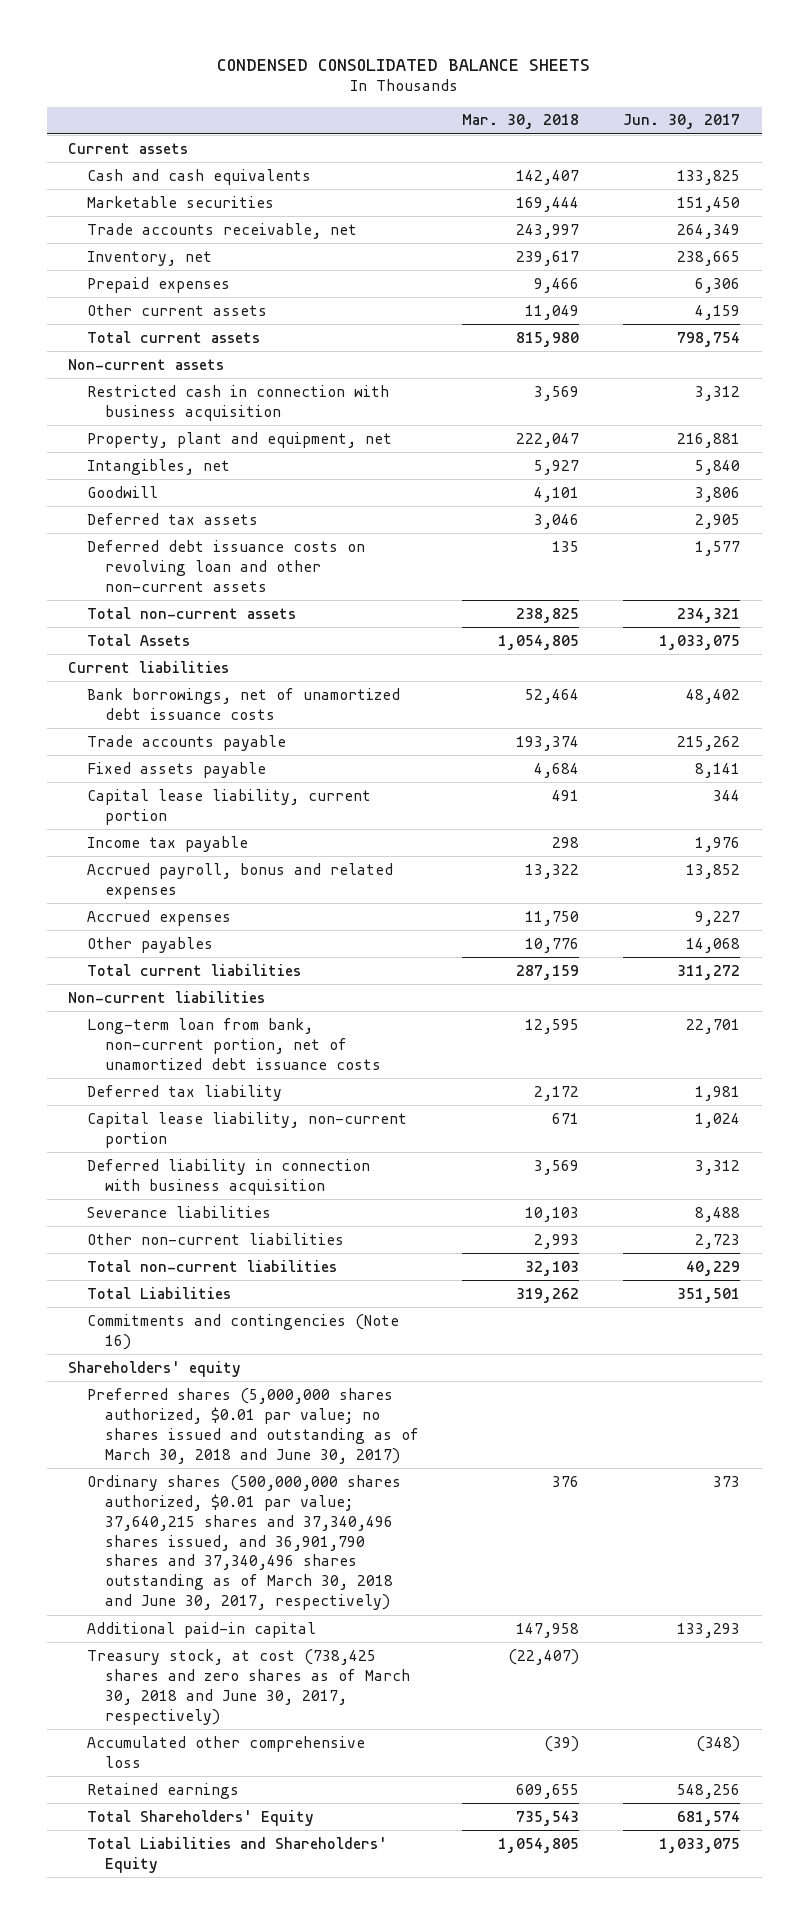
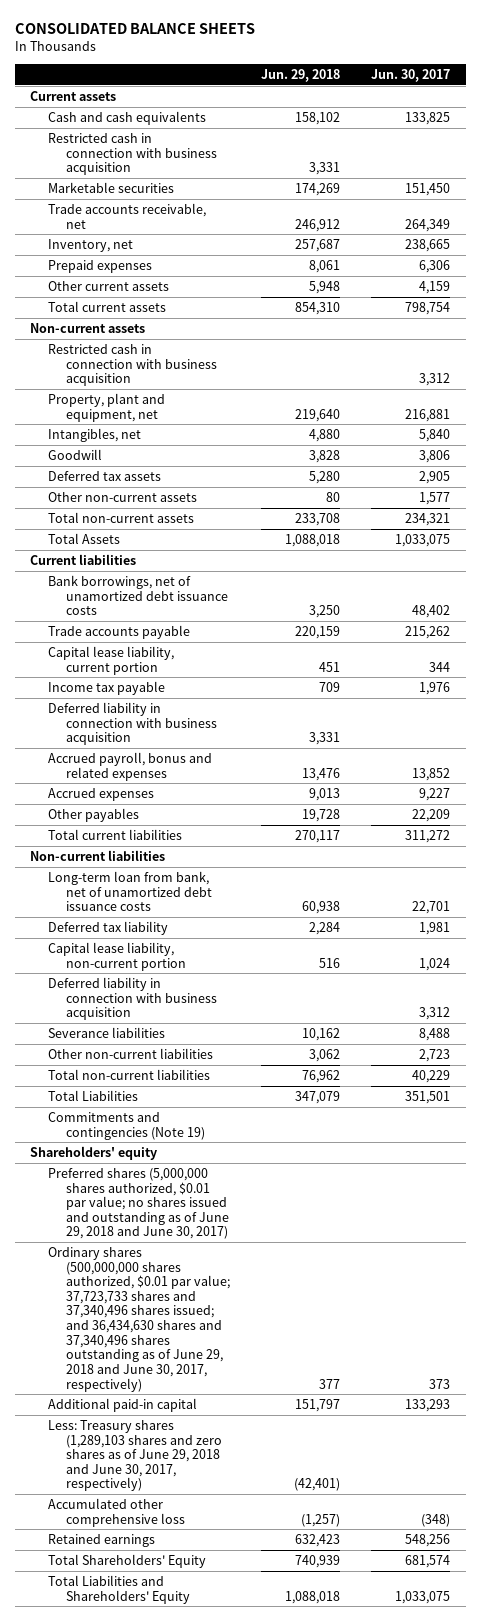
[217,58,591,71] CONDENSED CONSOLIDATED BALANCE SHEETS -> [14,23,255,35] CONSOLIDATED BALANCE SHEETS
[462,114,580,130] Mar. 30, 2018 -> none
none -> [261,69,341,83] Jun. 29, 2018
none -> [48,133,218,176] Restricted cash in connection with business acquisition
[86,539,365,592] Deferred debt issuance costs on revolving loan and other non-current assets -> [48,492,198,503] Other non-current assets
[86,761,266,778] Fixed assets payable -> none
none -> [48,702,218,746] Deferred liability in connection with business acquisition
[685,937,740,953] 14,068 -> [412,809,451,823] 22,209
[86,1017,382,1070] Long-term loan from bank, non-current portion, net of unamortized debt issuance costs -> [48,871,213,912] Long-term loan from bank, net of unamortized debt issuance costs
[86,1313,399,1350] Commitments and contingencies (Note 16) -> [48,1112,206,1140] Commitments and contingencies (Note 19)
[86,1387,420,1464] Preferred shares (5,000,000 shares authorized, $0.01 par value; no shares issued and outstanding as of March 30, 2018 and June 30, 2017) -> [48,1168,230,1240] Preferred shares (5,000,000 shares authorized, $0.01 par value; no shares issued and outstanding as of June 29, 2018 and June 30, 2017)
[86,1474,401,1611] Ordinary shares (500,000,000 shares authorized, $0.01 par value; 37,640,215 shares and 37,340,496 shares issued, and 36,901,790 shares and 37,340,496 shares outstanding as of March 30, 2018 and June 30, 2017, respectively) -> [48,1247,231,1392] Ordinary shares (500,000,000 shares authorized, $0.01 par value; 37,723,733 shares and 37,340,496 shares issued; and 36,434,630 shares and 37,340,496 shares outstanding as of June 29, 2018 and June 30, 2017, respectively)
[86,1648,411,1725] Treasury stock, at cost (738,425 shares and zero shares as of March 30, 2018 and June 30, 2017, respectively) -> [48,1420,223,1492] Less: Treasury shares (1,289,103 shares and zero shares as of June 29, 2018 and June 30, 2017, respectively)

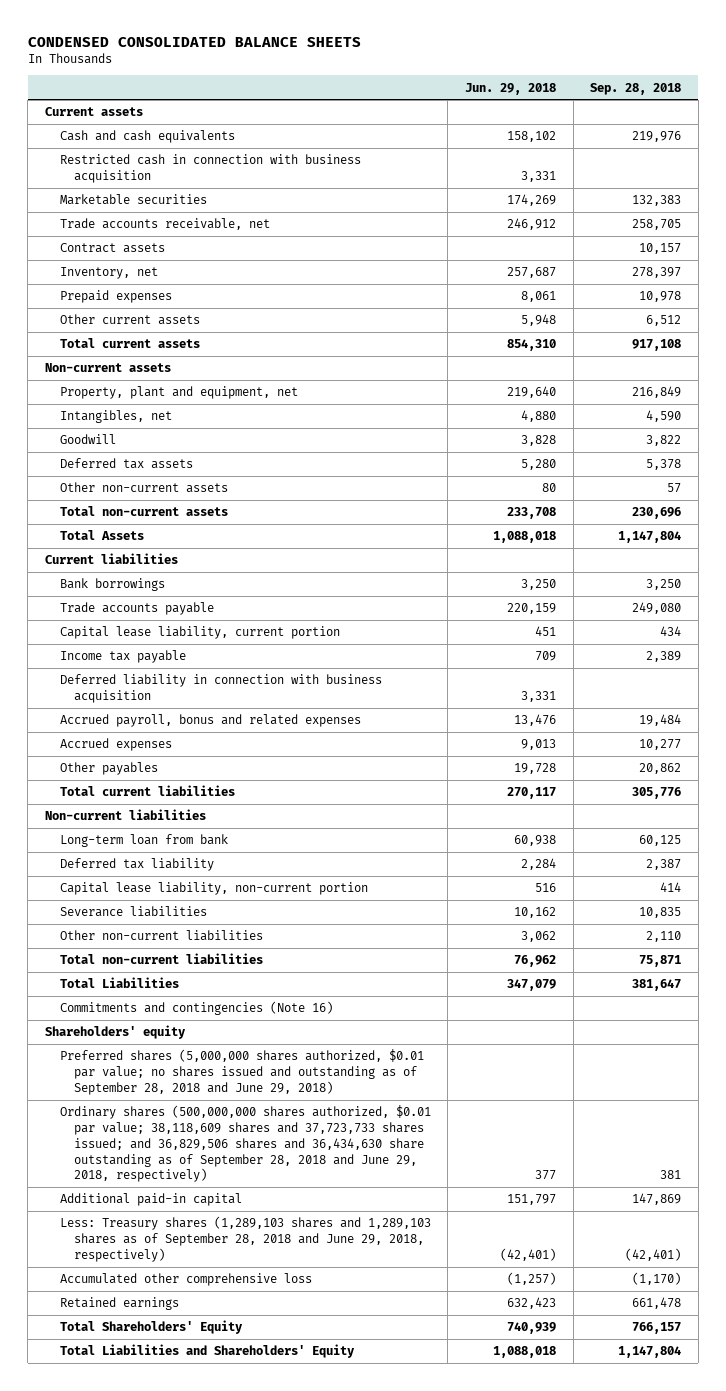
[14,23,255,35] CONSOLIDATED BALANCE SHEETS -> [27,36,361,47] CONDENSED CONSOLIDATED BALANCE SHEETS
[371,69,451,83] Jun. 30, 2017 -> none
none -> [590,82,682,95] Sep. 28, 2018
none -> [59,243,165,254] Contract assets
[48,344,218,387] Restricted cash in connection with business acquisition -> none
[48,575,229,616] Bank borrowings, net of unamortized debt issuance costs -> [59,578,165,592] Bank borrowings
[48,871,213,912] Long-term loan from bank, net of unamortized debt issuance costs -> [59,834,228,848] Long-term loan from bank
[48,977,218,1021] Deferred liability in connection with business acquisition -> none
[48,1112,206,1140] Commitments and contingencies (Note 19) -> [59,1001,333,1016] Commitments and contingencies (Note 16)
[48,1168,230,1240] Preferred shares (5,000,000 shares authorized, $0.01 par value; no shares issued and outstanding as of June 29, 2018 and June 30, 2017) -> [59,1049,424,1095] Preferred shares (5,000,000 shares authorized, $0.01 par value; no shares issued and outstanding as of September 28, 2018 and June 29, 2018)
[48,1247,231,1392] Ordinary shares (500,000,000 shares authorized, $0.01 par value; 37,723,733 shares and 37,340,496 shares issued; and 36,434,630 shares and 37,340,496 shares outstanding as of June 29, 2018 and June 30, 2017, respectively) -> [59,1105,431,1183] Ordinary shares (500,000,000 shares authorized, $0.01 par value; 38,118,609 shares and 37,723,733 shares issued; and 36,829,506 shares and 36,434,630 share outstanding as of September 28, 2018 and June 29, 2018, respectively)
[48,1420,223,1492] Less: Treasury shares (1,289,103 shares and zero shares as of June 29, 2018 and June 30, 2017, respectively) -> [59,1216,431,1262] Less: Treasury shares (1,289,103 shares and 1,289,103 shares as of September 28, 2018 and June 29, 2018, respectively)

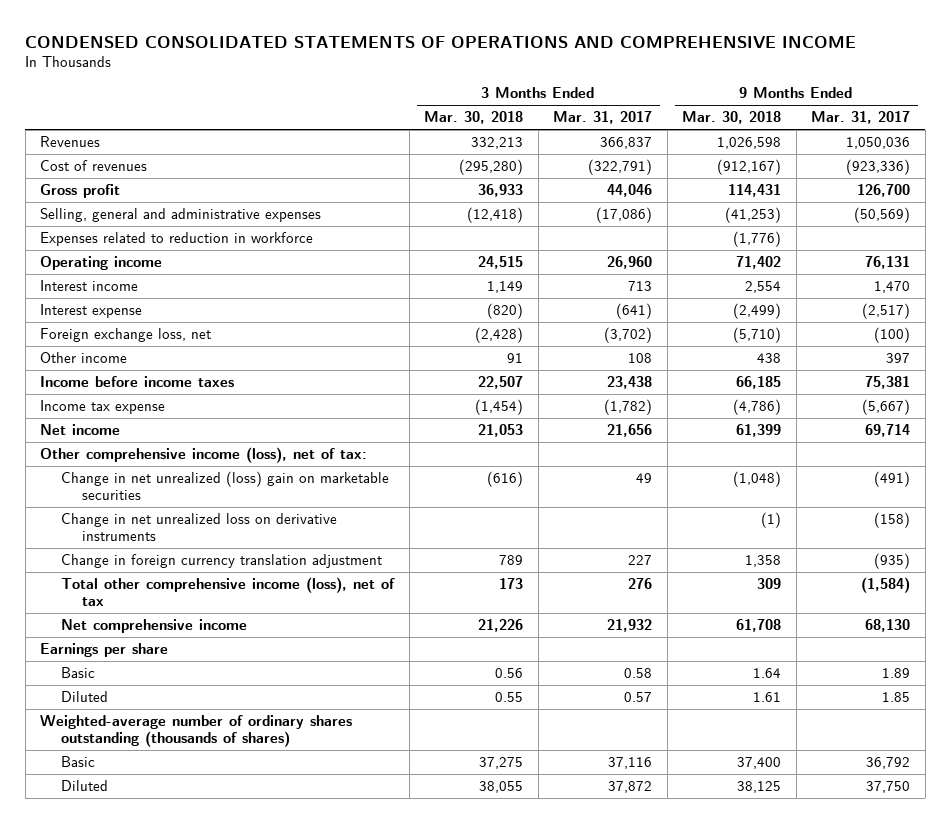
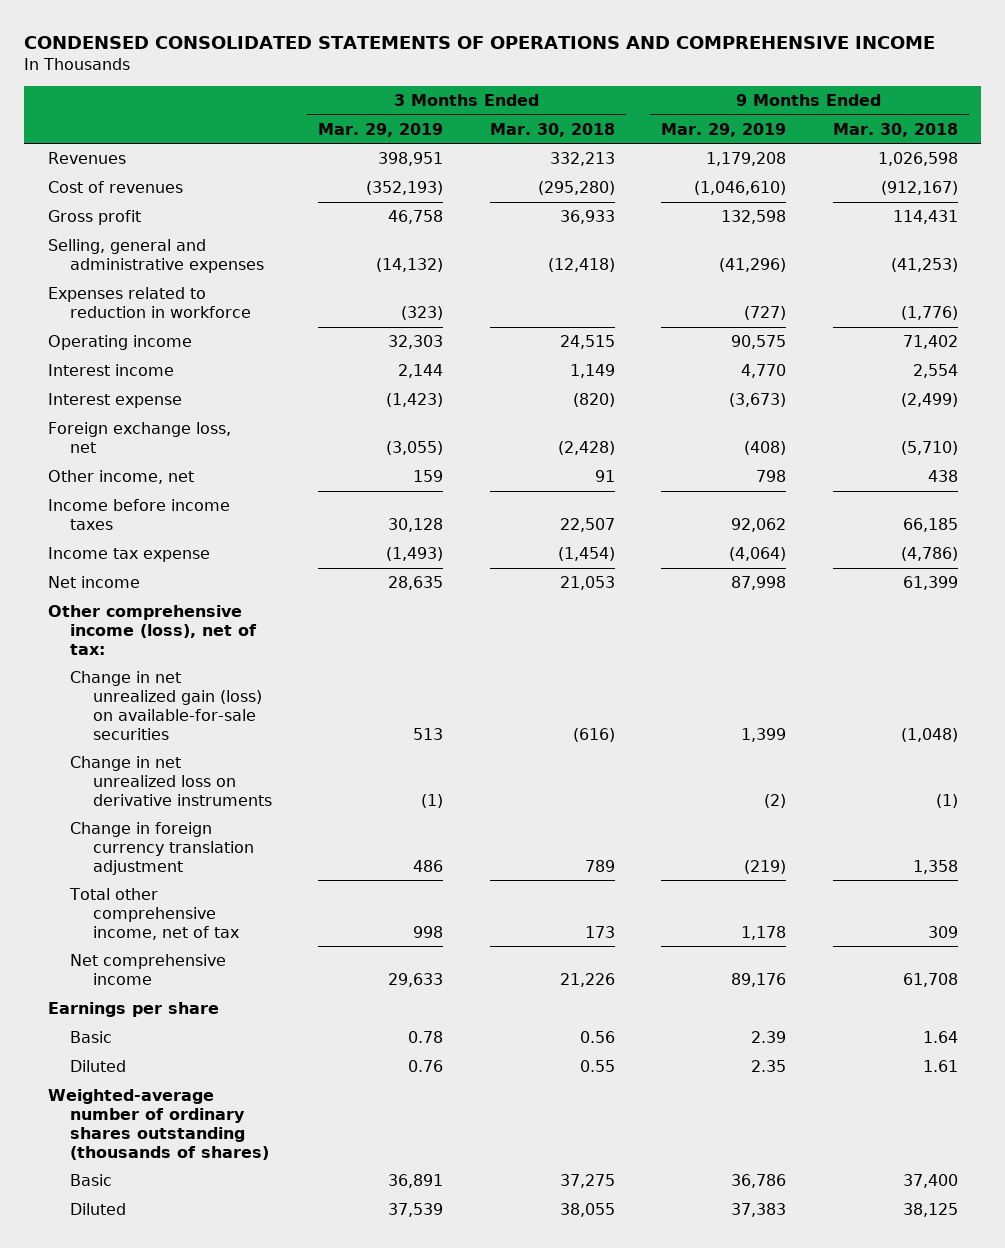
[553,111,653,125] Mar. 31, 2017 -> none
[811,111,911,125] Mar. 31, 2017 -> none
none -> [318,122,444,137] Mar. 29, 2019
none -> [661,122,787,137] Mar. 29, 2019
[40,351,128,363] Other income -> [47,470,194,485] Other income, net
[61,470,390,500] Change in net unrealized (loss) gain on marketable securities -> [70,671,263,740] Change in net unrealized gain (loss) on available-for-sale securities
[61,576,396,606] Total other comprehensive income (loss), net of tax -> [69,888,240,940] Total other comprehensive income, net of tax

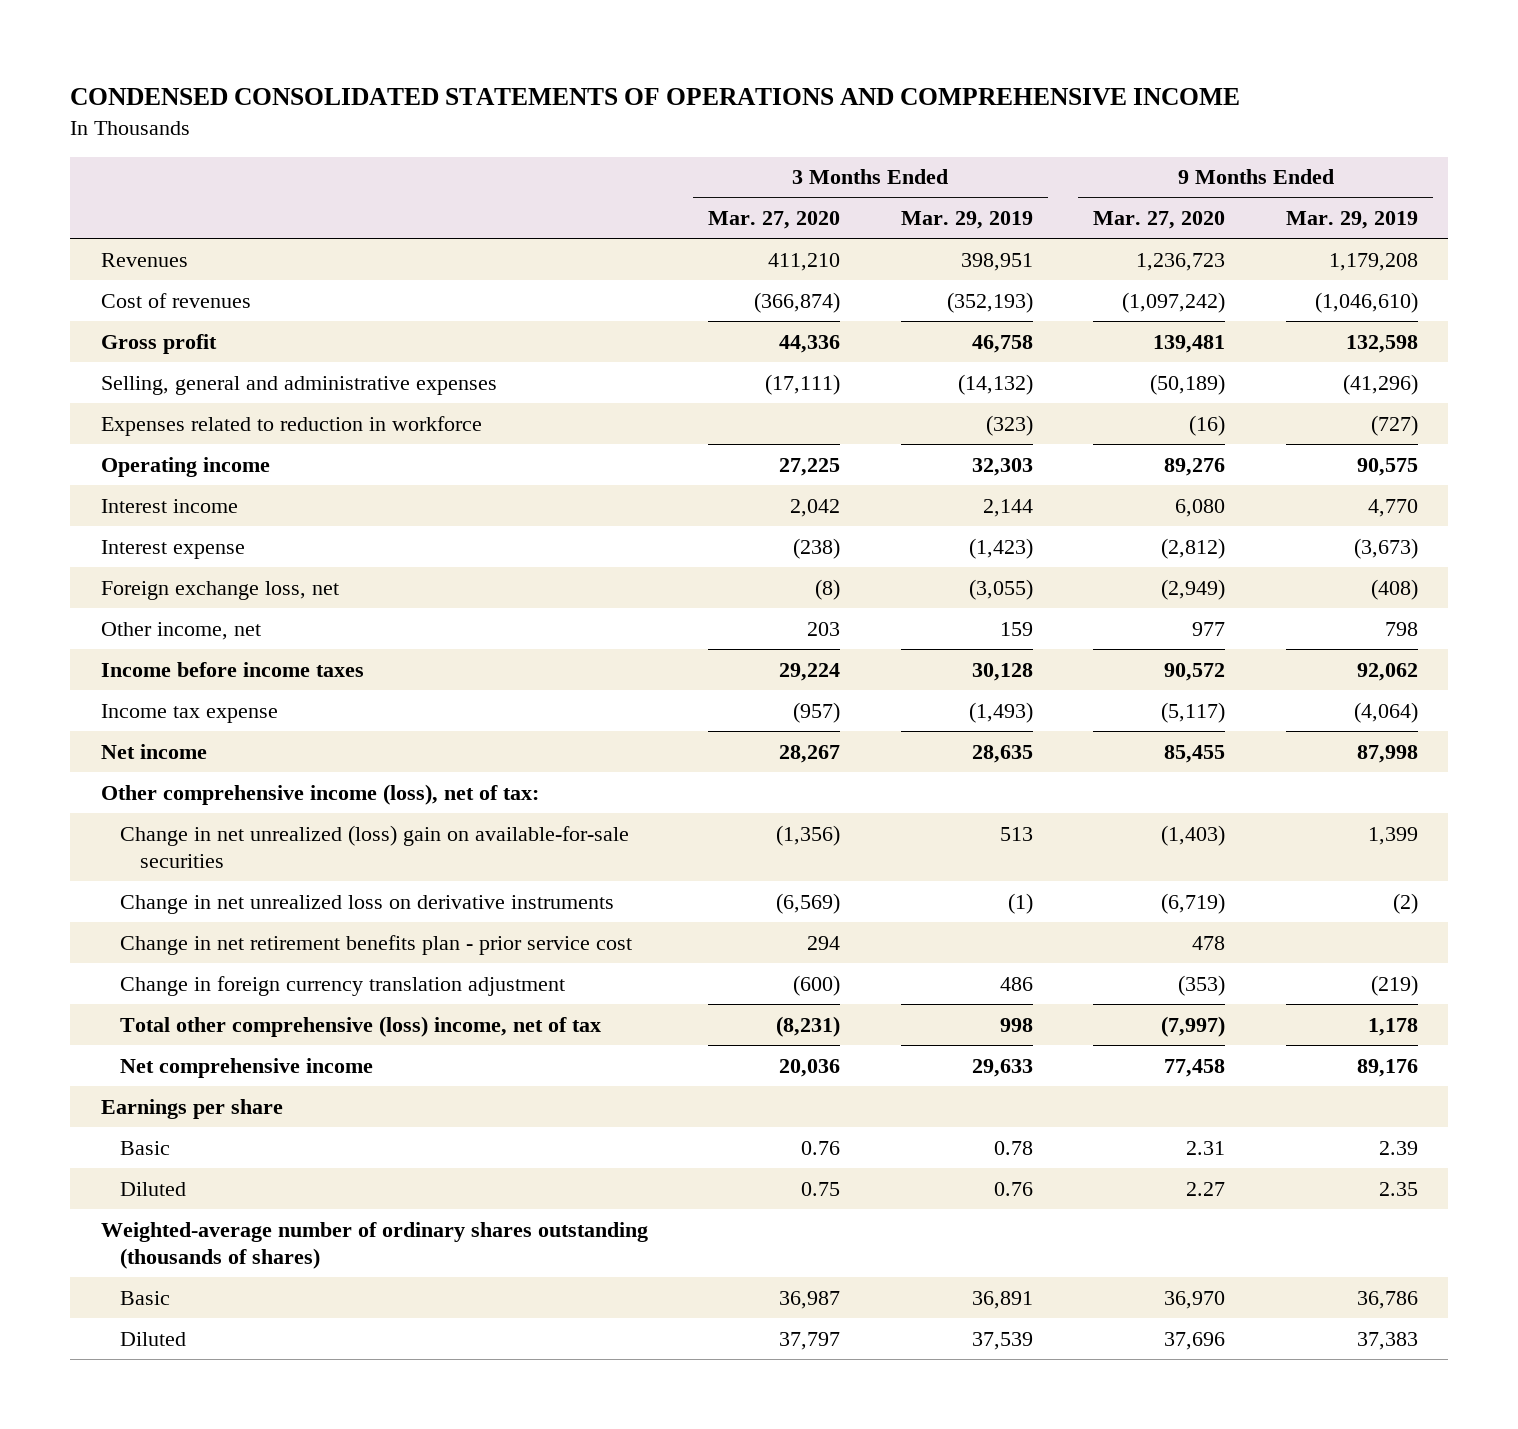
[489,122,615,137] Mar. 30, 2018 -> none
[832,122,958,137] Mar. 30, 2018 -> none
none -> [708,211,841,230] Mar. 27, 2020
none -> [1093,211,1226,230] Mar. 27, 2020
[70,671,263,740] Change in net unrealized gain (loss) on available-for-sale securities -> [120,824,630,868] Change in net unrealized (loss) gain on available-for-sale securities
none -> [120,934,633,955] Change in net retirement benefits plan - prior service cost
[69,888,240,940] Total other comprehensive income, net of tax -> [120,1015,602,1037] Total other comprehensive (loss) income, net of tax

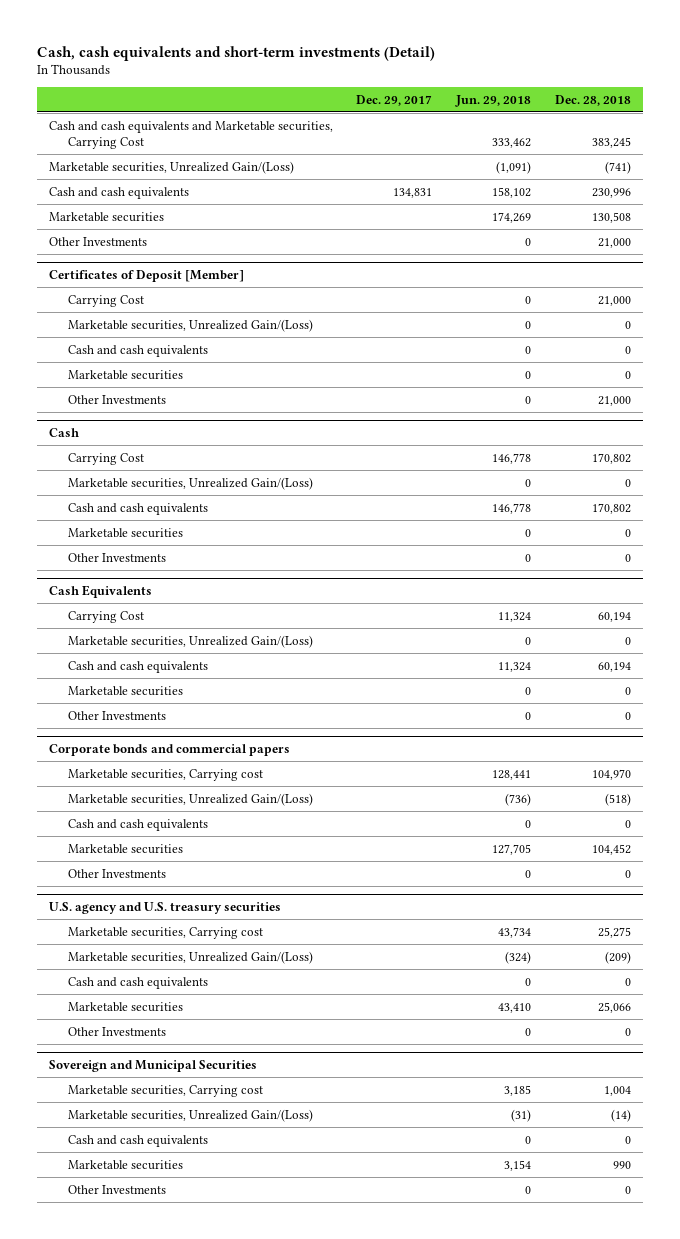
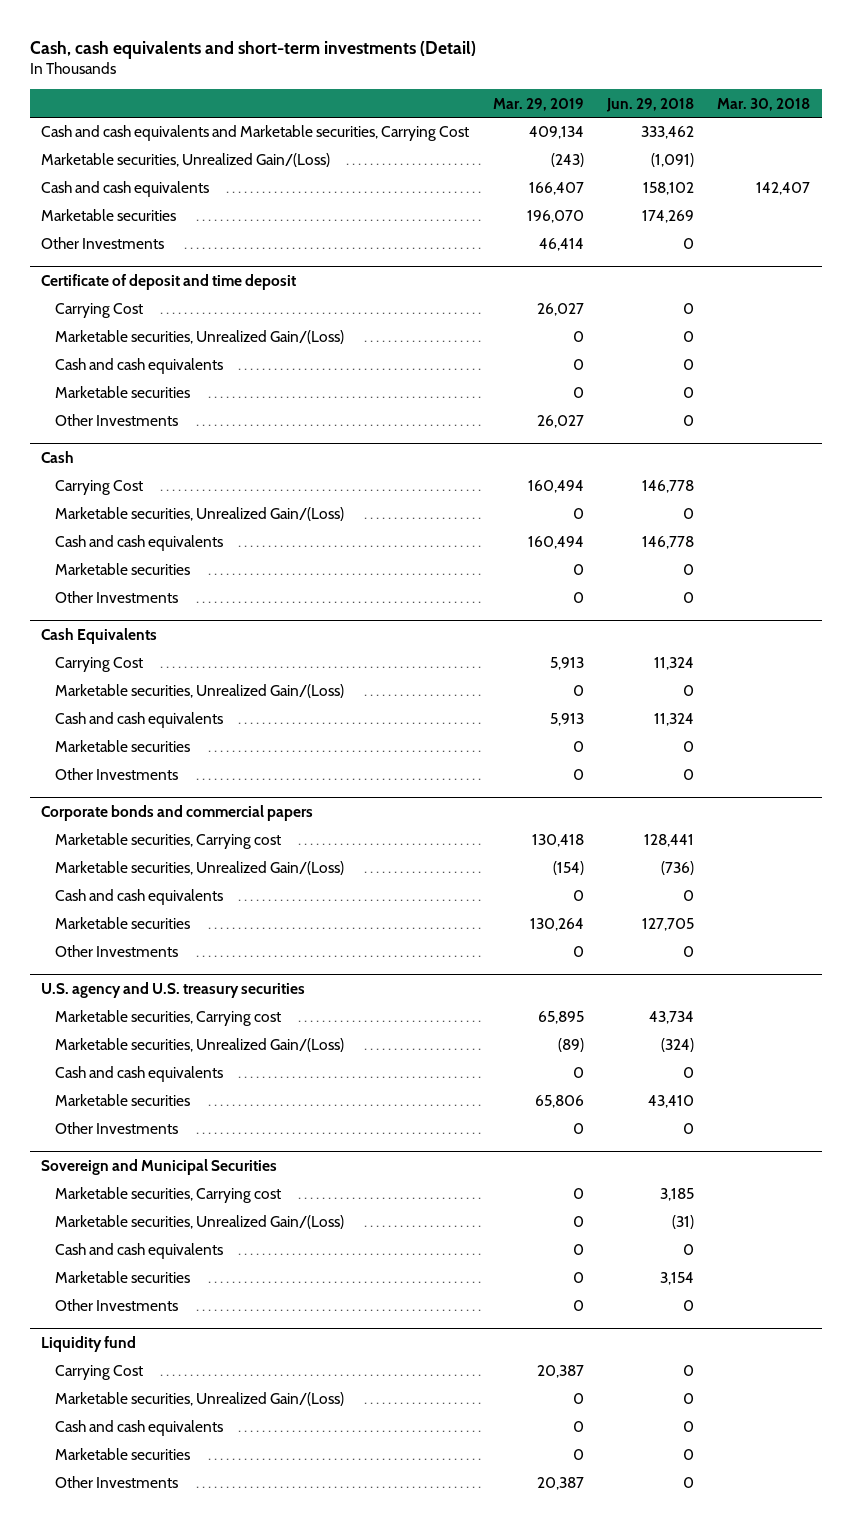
[356,94,433,106] Dec. 29, 2017 -> none
[555,94,632,106] Dec. 28, 2018 -> none
none -> [492,97,584,111] Mar. 29, 2019
none -> [716,97,810,111] Mar. 30, 2018
[48,269,244,282] Certificates of Deposit [Member] -> none
none -> [41,274,297,291] Certificate of deposit and time deposit
none -> [41,1336,137,1353] Liquidity fund
none -> [55,1365,144,1381] Carrying Cost
none -> [55,1392,345,1407] Marketable securities, Unrealized Gain/(Loss)
none -> [55,1420,224,1437] Cash and cash equivalents
none -> [55,1448,191,1461] Marketable securities
none -> [55,1476,179,1489] Other Investments

